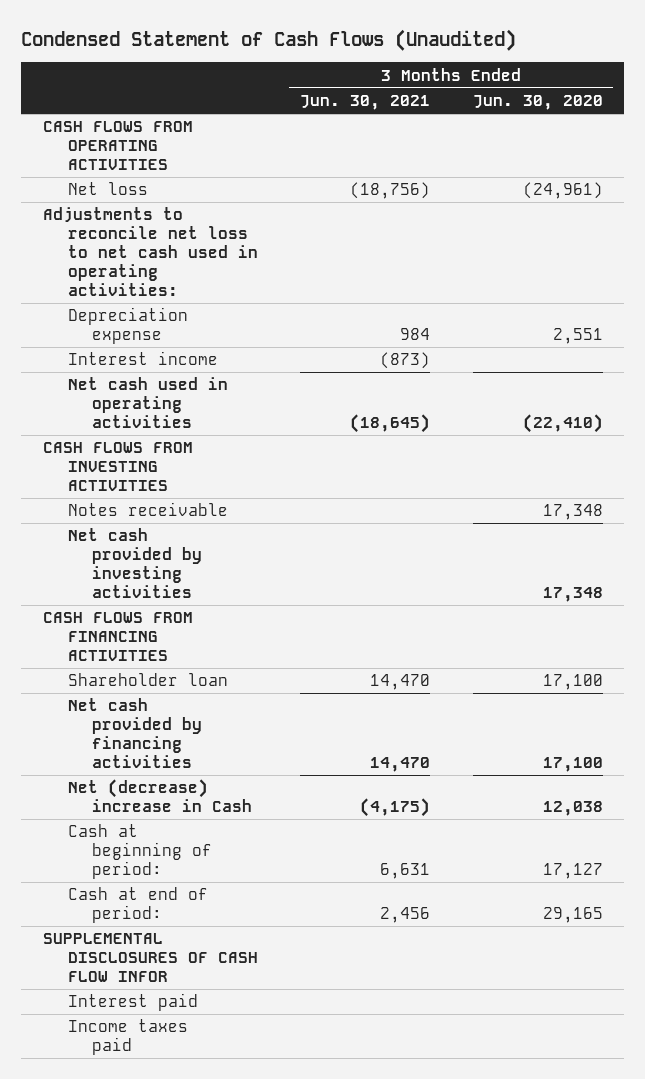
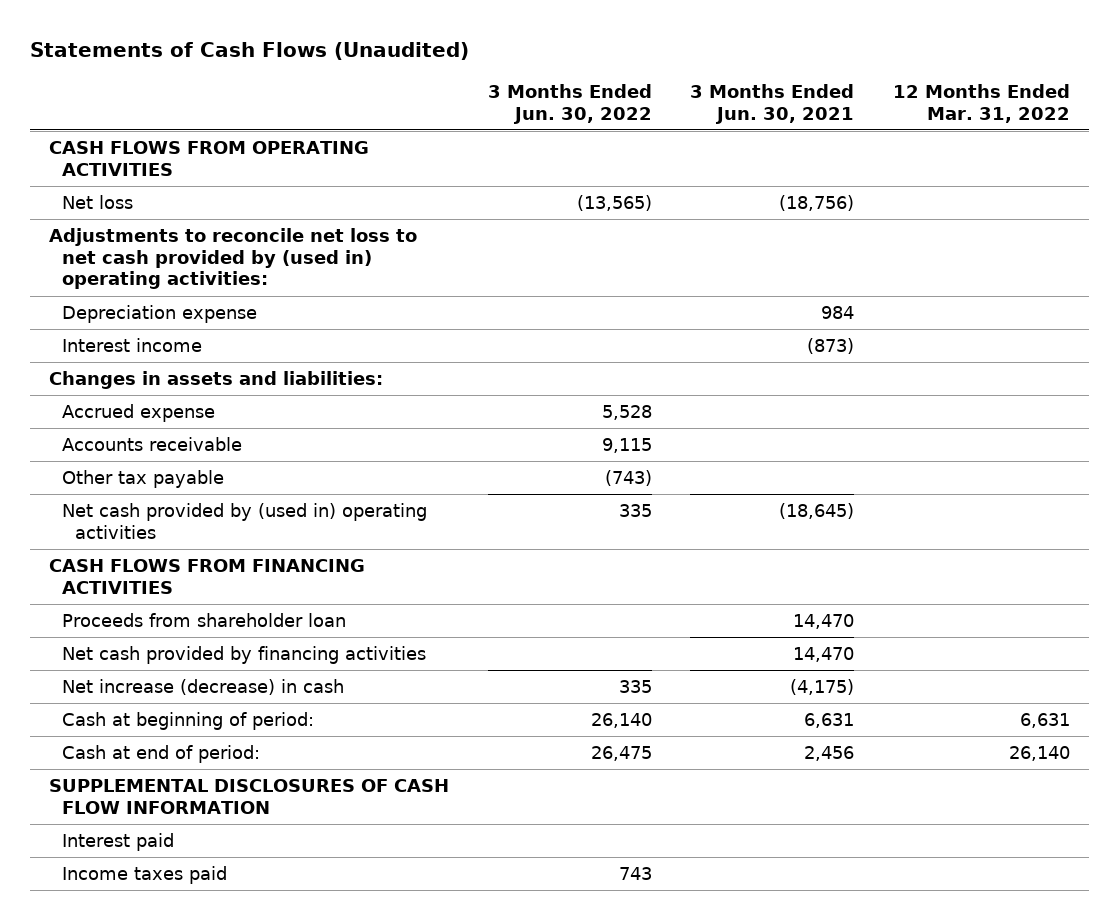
[21,29,517,52] Condensed Statement of Cash Flows (Unaudited) -> [30,42,470,61] Statements of Cash Flows (Unaudited)
[472,94,603,110] Jun. 30, 2020 -> none
none -> [487,83,652,124] 3 Months Ended Jun. 30, 2022
none -> [892,83,1070,123] 12 Months Ended Mar. 31, 2022
[42,207,258,297] Adjustments to reconcile net loss to net cash used in operating activities: -> [49,228,418,290] Adjustments to reconcile net loss to net cash provided by (used in) operating activities:
[42,442,193,492] CASH FLOWS FROM INVESTING ACTIVITIES -> none
[67,502,228,517] Notes receivable -> none
[67,528,203,599] Net cash provided by investing activities -> none
none -> [49,371,384,390] Changes in assets and liabilities:
none -> [62,404,216,423] Accrued expense
none -> [62,437,243,452] Accounts receivable
none -> [62,470,225,489] Other tax payable
[67,377,228,429] Net cash used in operating activities -> [62,503,428,539] Net cash provided by (used in) operating activities
[67,673,228,687] Shareholder loan -> [62,613,347,628] Proceeds from shareholder loan
[67,779,253,813] Net (decrease) increase in Cash -> [62,679,345,696] Net increase (decrease) in cash
[42,933,258,983] SUPPLEMENTAL DISCLOSURES OF CASH FLOW INFOR -> [49,779,450,814] SUPPLEMENTAL DISCLOSURES OF CASH FLOW INFORMATION

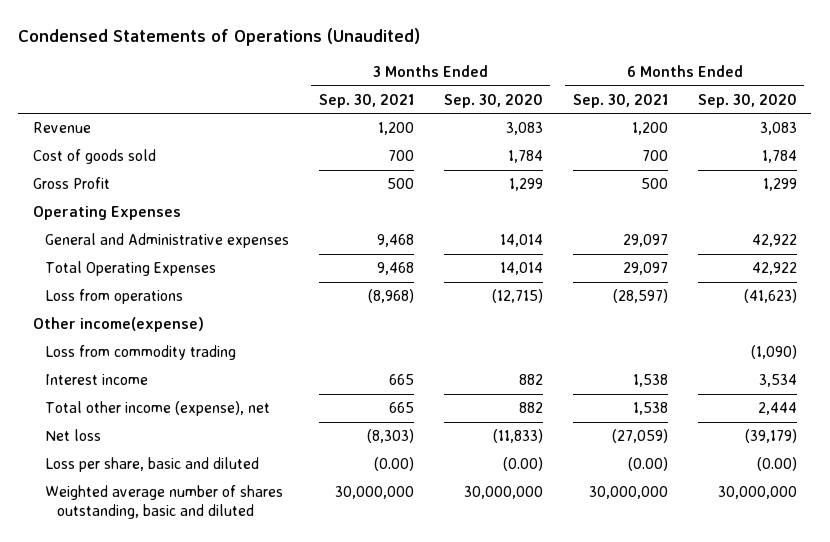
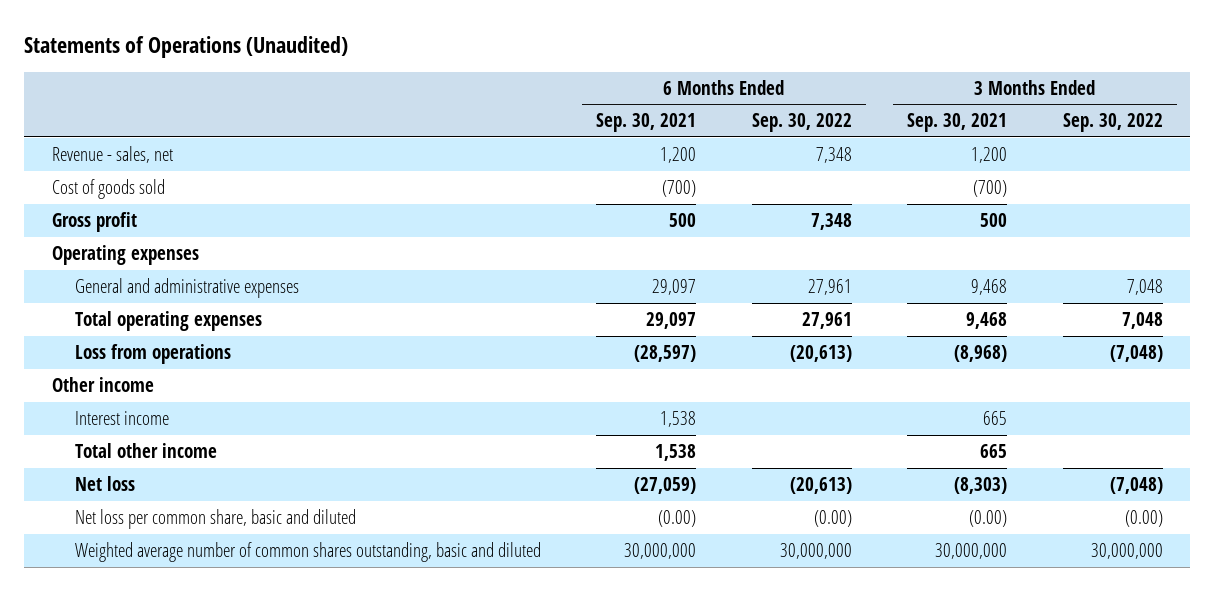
[18,28,421,47] Condensed Statements of Operations (Unaudited) -> [23,36,348,59] Statements of Operations (Unaudited)
[443,93,543,108] Sep. 30, 2020 -> none
[697,93,797,108] Sep. 30, 2020 -> none
none -> [751,113,852,133] Sep. 30, 2022
none -> [1062,113,1163,133] Sep. 30, 2022
[33,122,92,134] Revenue -> [51,145,173,163] Revenue - sales, net
[387,150,414,162] 700 -> [973,179,1008,197] (700)
[641,150,668,162] 700 -> [662,179,697,197] (700)
[33,177,111,190] Gross Profit -> [51,211,137,232] Gross profit
[33,206,182,221] Operating Expenses -> [51,244,199,265] Operating expenses
[44,233,289,249] General and Administrative expenses -> [74,277,299,298] General and administrative expenses
[44,261,216,277] Total Operating Expenses -> [74,310,262,331] Total operating expenses
[44,345,236,361] Loss from commodity trading -> none
[33,317,205,333] Other income(expense) -> [51,376,154,392] Other income
[44,401,270,417] Total other income (expense), net -> [74,442,217,458] Total other income
[44,457,259,473] Loss per share, basic and diluted -> [74,508,356,529] Net loss per common share, basic and diluted
[44,485,283,519] Weighted average number of shares outstanding, basic and diluted -> [74,541,541,562] Weighted average number of common shares outstanding, basic and diluted

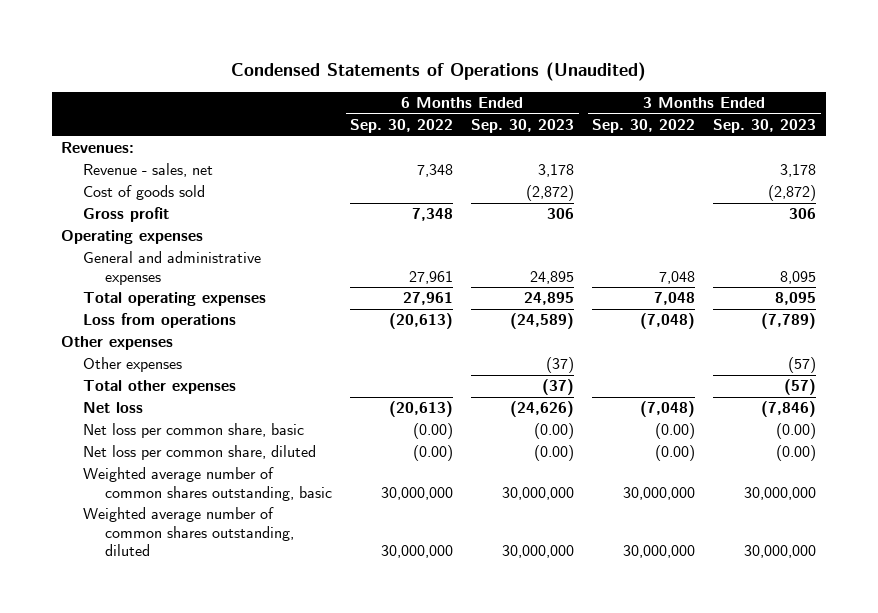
[23,36,348,59] Statements of Operations (Unaudited) -> [230,62,646,82] Condensed Statements of Operations (Unaudited)
[596,113,697,133] Sep. 30, 2021 -> none
[907,113,1008,133] Sep. 30, 2021 -> none
none -> [471,119,575,134] Sep. 30, 2023
none -> [713,119,817,134] Sep. 30, 2023
none -> [61,142,135,154] Revenues:
[74,410,169,425] Interest income -> none
[51,376,154,392] Other income -> [61,336,174,351] Other expenses
none -> [83,357,183,373] Other expenses
[74,442,217,458] Total other income -> [83,380,237,395] Total other expenses
[74,508,356,529] Net loss per common share, basic and diluted -> [83,423,305,439] Net loss per common share, basic
none -> [83,445,317,461] Net loss per common share, diluted
[74,541,541,562] Weighted average number of common shares outstanding, basic and diluted -> [83,467,333,501] Weighted average number of common shares outstanding, basic
none -> [83,507,295,556] Weighted average number of common shares outstanding, diluted

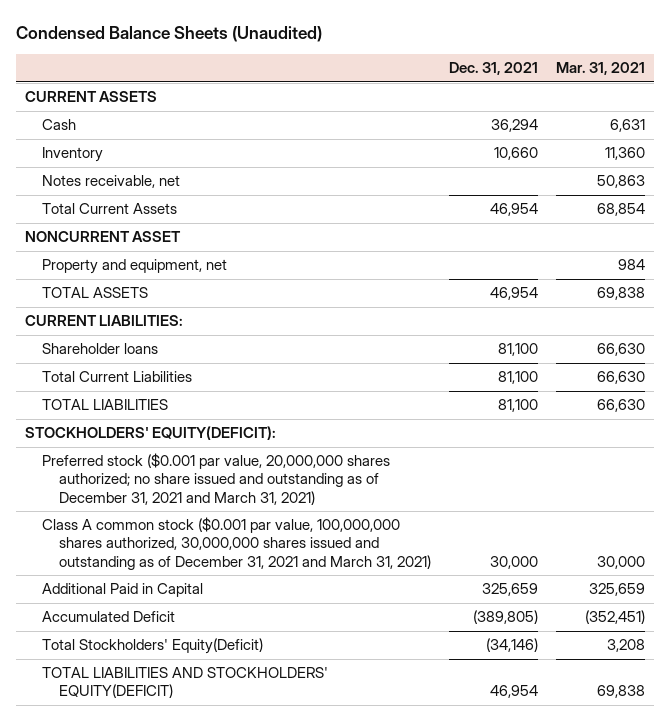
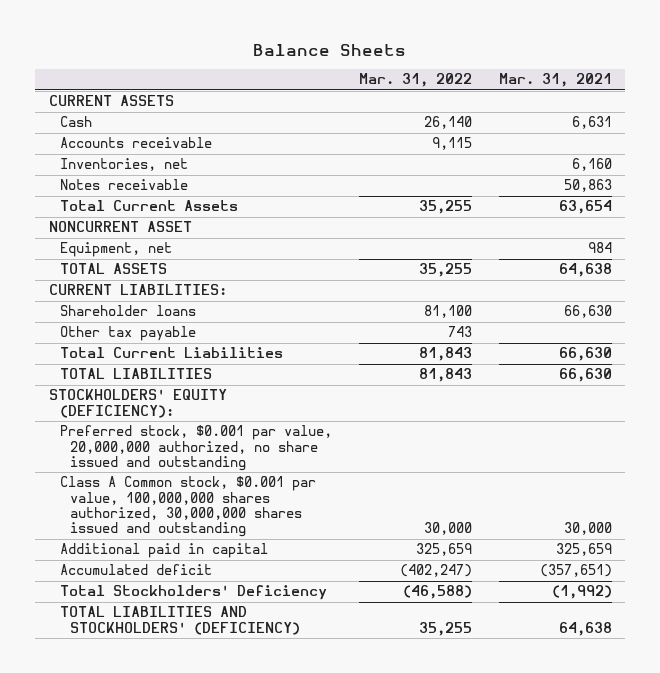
[15,26,322,43] Condensed Balance Sheets (Unaudited) -> [253,43,407,56] Balance Sheets
[449,62,539,76] Dec. 31, 2021 -> none
none -> [358,73,472,88] Mar. 31, 2022
[42,147,104,163] Inventory -> none
none -> [59,137,212,149] Accounts receivable
none -> [59,158,188,172] Inventories, net
[42,175,181,189] Notes receivable, net -> [59,179,188,191] Notes receivable
[597,203,646,217] 68,854 -> [558,200,612,215] 63,654
[42,259,228,275] Property and equipment, net -> [59,242,172,258] Equipment, net
[597,287,646,301] 69,838 -> [558,263,612,278] 64,638
none -> [59,326,196,342] Other tax payable
[24,426,276,441] STOCKHOLDERS' EQUITY(DEFICIT): -> [48,389,227,418] STOCKHOLDERS' EQUITY (DEFICIENCY):
[42,453,391,505] Preferred stock ($0.001 par value, 20,000,000 shares authorized; no share issued and outstanding as of December 31, 2021 and March 31, 2021) -> [59,425,332,472] Preferred stock, $0.001 par value, 20,000,000 authorized, no share issued and outstanding
[42,517,432,570] Class A common stock ($0.001 par value, 100,000,000 shares authorized, 30,000,000 shares issued and outstanding as of December 31, 2021 and March 31, 2021) -> [59,476,316,538] Class A Common stock, $0.001 par value, 100,000,000 shares authorized, 30,000,000 shares issued and outstanding
[42,583,204,598] Additional Paid in Capital -> [59,543,268,559] Additional paid in capital
[42,611,176,623] Accumulated Deficit -> [59,564,212,576] Accumulated deficit
[585,610,646,625] (352,451) -> [539,564,612,578] (357,651)
[42,638,264,655] Total Stockholders' Equity(Deficit) -> [59,585,327,601] Total Stockholders' Deficiency
[607,639,646,653] 3,208 -> [551,585,612,600] (1,992)
[42,667,329,699] TOTAL LIABILITIES AND STOCKHOLDERS' EQUITY(DEFICIT) -> [59,606,301,635] TOTAL LIABILITIES AND STOCKHOLDERS' (DEFICIENCY)
[597,685,646,699] 69,838 -> [558,621,612,636] 64,638

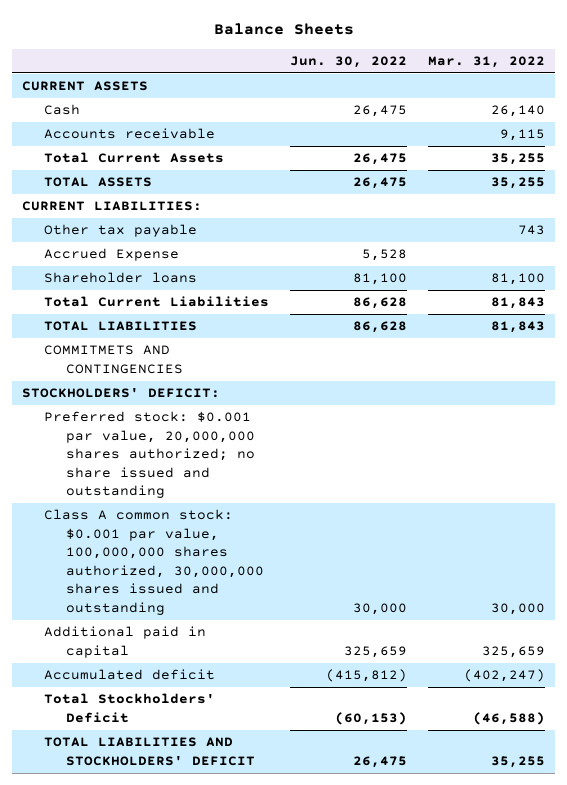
[498,73,612,88] Mar. 31, 2021 -> none
none -> [289,55,407,68] Jun. 30, 2022
[59,158,188,172] Inventories, net -> none
[59,179,188,191] Notes receivable -> none
[48,221,192,233] NONCURRENT ASSET -> none
[59,242,172,258] Equipment, net -> none
none -> [43,248,179,262] Accrued Expense
[59,305,196,317] Shareholder loans -> [43,272,197,284] Shareholder loans
none -> [43,345,183,374] COMMITMETS AND CONTINGENCIES
[48,389,227,418] STOCKHOLDERS' EQUITY (DEFICIENCY): -> [22,388,221,399] STOCKHOLDERS' DEFICIT:
[59,425,332,472] Preferred stock, $0.001 par value, 20,000,000 authorized, no share issued and outstanding -> [43,411,255,499] Preferred stock: $0.001 par value, 20,000,000 shares authorized; no share issued and outstanding
[59,476,316,538] Class A Common stock, $0.001 par value, 100,000,000 shares authorized, 30,000,000 shares issued and outstanding -> [43,509,264,615] Class A common stock: $0.001 par value, 100,000,000 shares authorized, 30,000,000 shares issued and outstanding
[59,585,327,601] Total Stockholders' Deficiency -> [43,693,215,723] Total Stockholders' Deficit
[59,606,301,635] TOTAL LIABILITIES AND STOCKHOLDERS' (DEFICIENCY) -> [43,737,255,766] TOTAL LIABILITIES AND STOCKHOLDERS' DEFICIT

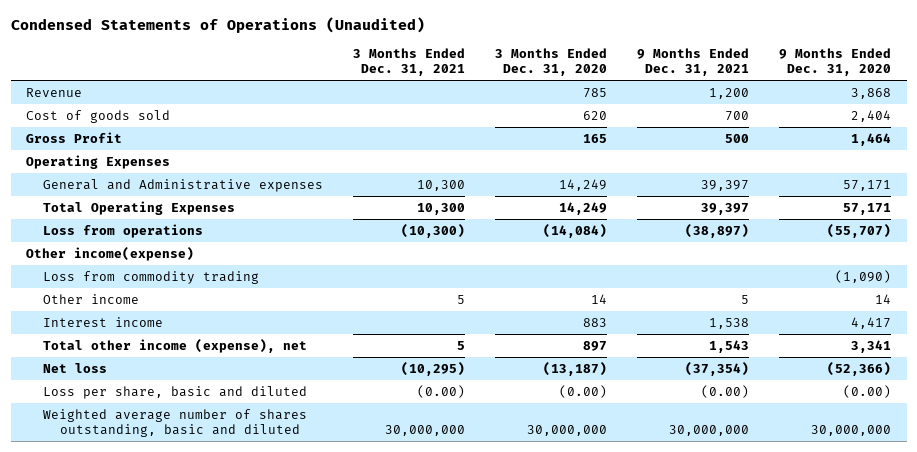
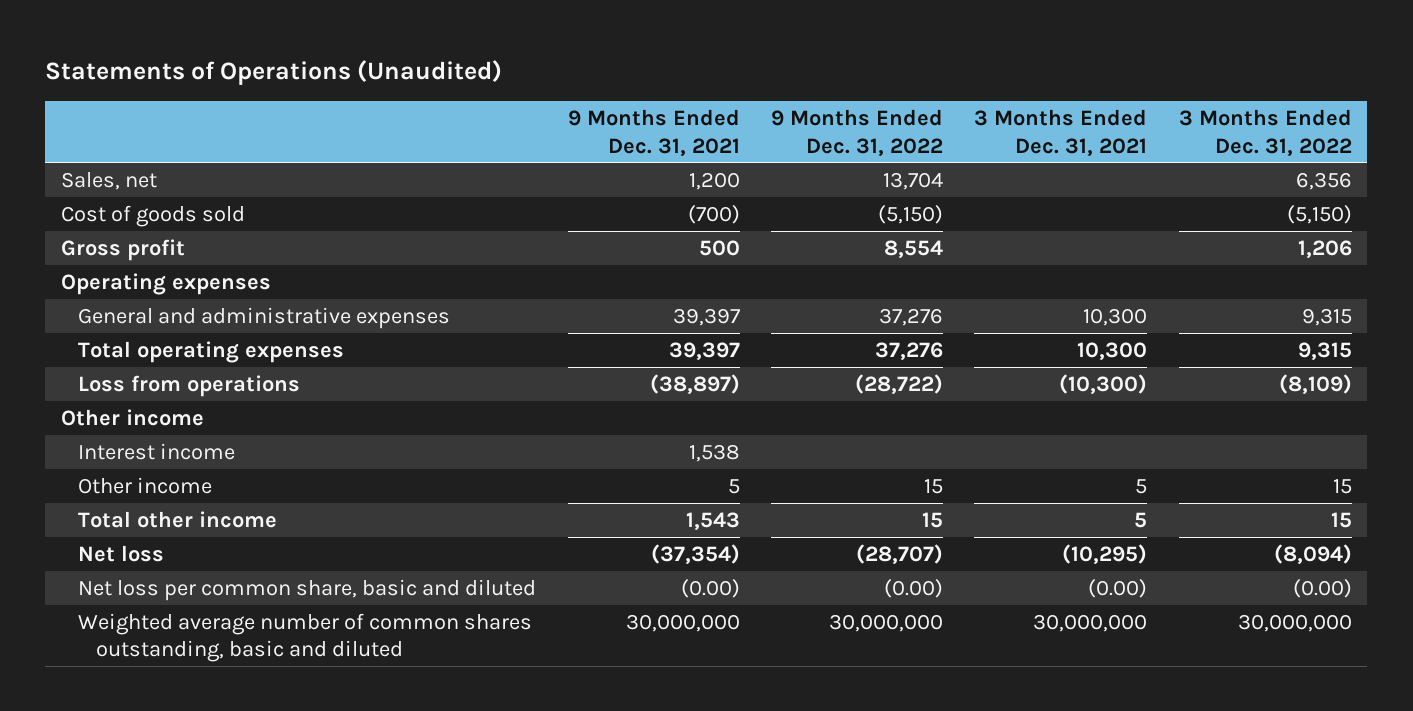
[10,16,425,33] Condensed Statements of Operations (Unaudited) -> [45,60,503,86] Statements of Operations (Unaudited)
[495,48,608,77] 3 Months Ended Dec. 31, 2020 -> none
[779,48,892,77] 9 Months Ended Dec. 31, 2020 -> none
none -> [771,108,944,156] 9 Months Ended Dec. 31, 2022
none -> [1178,108,1352,156] 3 Months Ended Dec. 31, 2022
[25,87,82,97] Revenue -> [60,171,157,190] Sales, net
[725,110,750,121] 700 -> [687,204,740,224] (700)
[25,131,122,143] Gross Profit -> [60,238,185,261] Gross profit
[25,154,170,169] Operating Expenses -> [60,272,271,295] Operating expenses
[42,178,323,192] General and Administrative expenses -> [78,306,451,329] General and administrative expenses
[42,200,235,215] Total Operating Expenses -> [78,340,345,363] Total operating expenses
[42,270,259,284] Loss from commodity trading -> none
[25,246,194,261] Other income(expense) -> [60,408,204,426] Other income
[42,293,139,304] Other income -> [78,476,213,494] Other income
[42,338,307,353] Total other income (expense), net -> [78,510,278,528] Total other income
[42,385,307,399] Loss per share, basic and diluted -> [78,578,537,601] Net loss per common share, basic and diluted
[42,408,307,437] Weighted average number of shares outstanding, basic and diluted -> [78,612,533,663] Weighted average number of common shares outstanding, basic and diluted

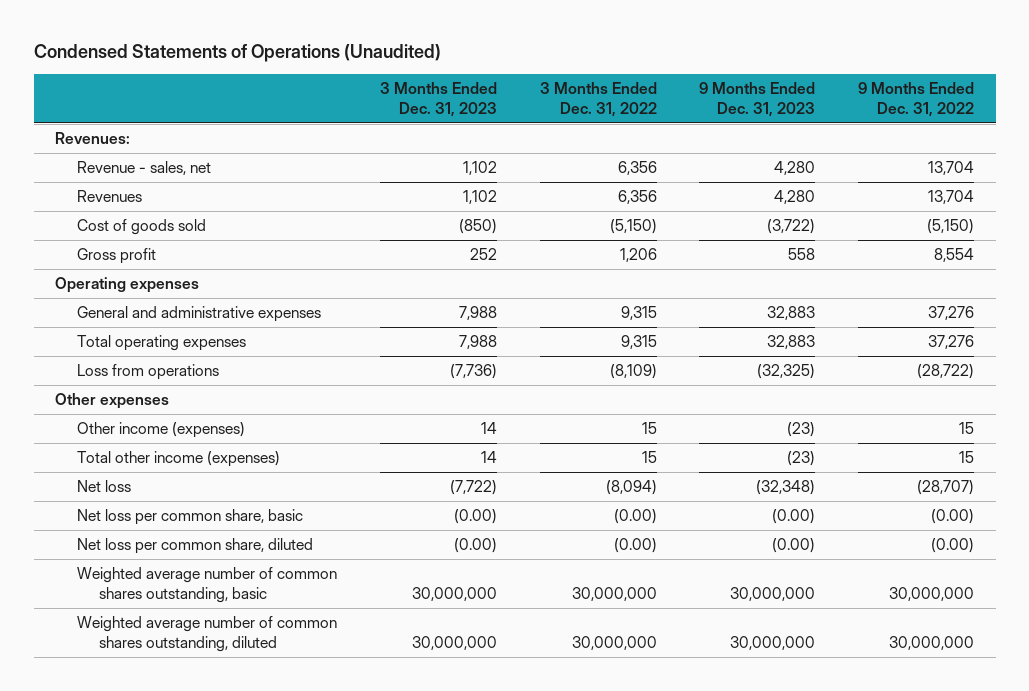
[45,60,503,86] Statements of Operations (Unaudited) -> [33,43,441,62] Condensed Statements of Operations (Unaudited)
[567,108,740,156] 9 Months Ended Dec. 31, 2021 -> none
[974,108,1148,156] 3 Months Ended Dec. 31, 2021 -> none
none -> [379,81,497,117] 3 Months Ended Dec. 31, 2023
none -> [699,81,816,117] 9 Months Ended Dec. 31, 2023
none -> [55,132,131,145] Revenues:
[60,171,157,190] Sales, net -> [76,161,211,176] Revenue - sales, net
none -> [76,190,142,203] Revenues
[78,442,236,460] Interest income -> none
[60,408,204,426] Other income -> [55,393,170,410] Other expenses
[78,476,213,494] Other income -> [76,422,245,439] Other income (expenses)
[78,510,278,528] Total other income -> [76,451,280,468] Total other income (expenses)
[78,578,537,601] Net loss per common share, basic and diluted -> [76,509,303,526] Net loss per common share, basic
none -> [76,538,313,555] Net loss per common share, diluted
[78,612,533,663] Weighted average number of common shares outstanding, basic and diluted -> [76,567,337,604] Weighted average number of common shares outstanding, basic
none -> [76,616,337,653] Weighted average number of common shares outstanding, diluted

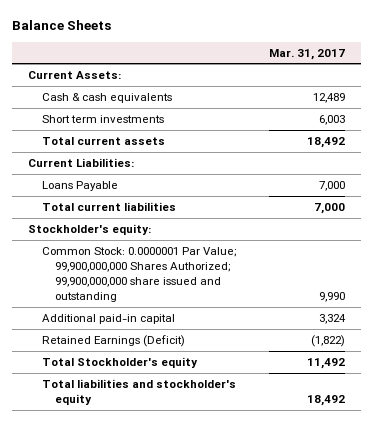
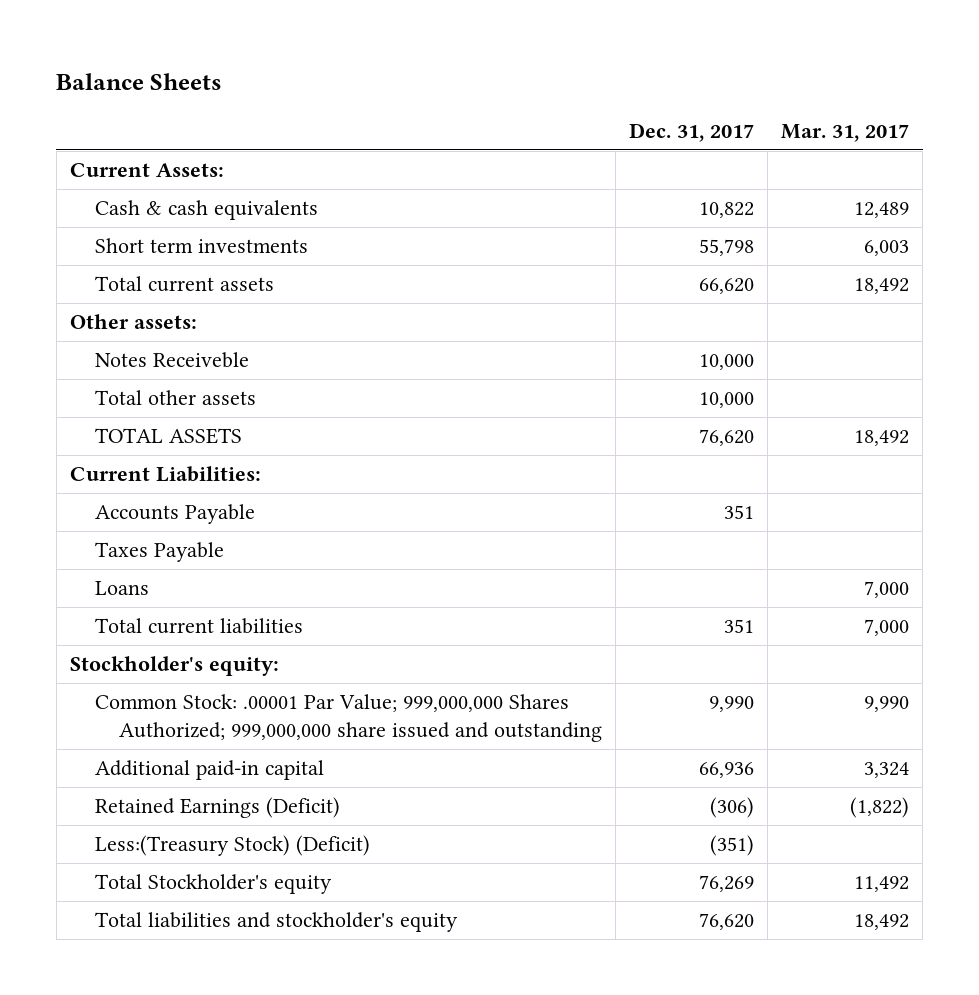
none -> [629,123,755,143] Dec. 31, 2017
none -> [69,313,197,329] Other assets:
none -> [94,351,249,368] Notes Receiveble
none -> [94,389,256,405] Total other assets
none -> [94,427,242,444] TOTAL ASSETS
none -> [94,503,255,524] Accounts Payable
none -> [94,541,224,562] Taxes Payable
[41,181,118,192] Loans Payable -> [94,580,149,595] Loans
[41,247,236,303] Common Stock: 0.0000001 Par Value; 99,900,000,000 Shares Authorized; 99,900,000,000 share issued and outstanding -> [94,693,603,742] Common Stock: .00001 Par Value; 999,000,000 Shares Authorized; 999,000,000 share issued and outstanding
none -> [94,834,370,856] Less:(Treasury Stock) (Deficit)

